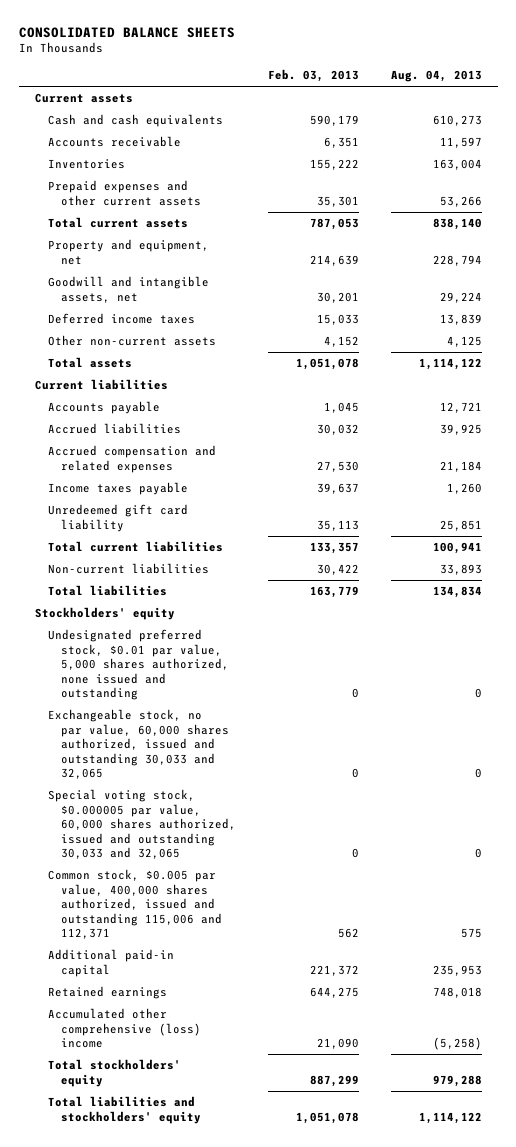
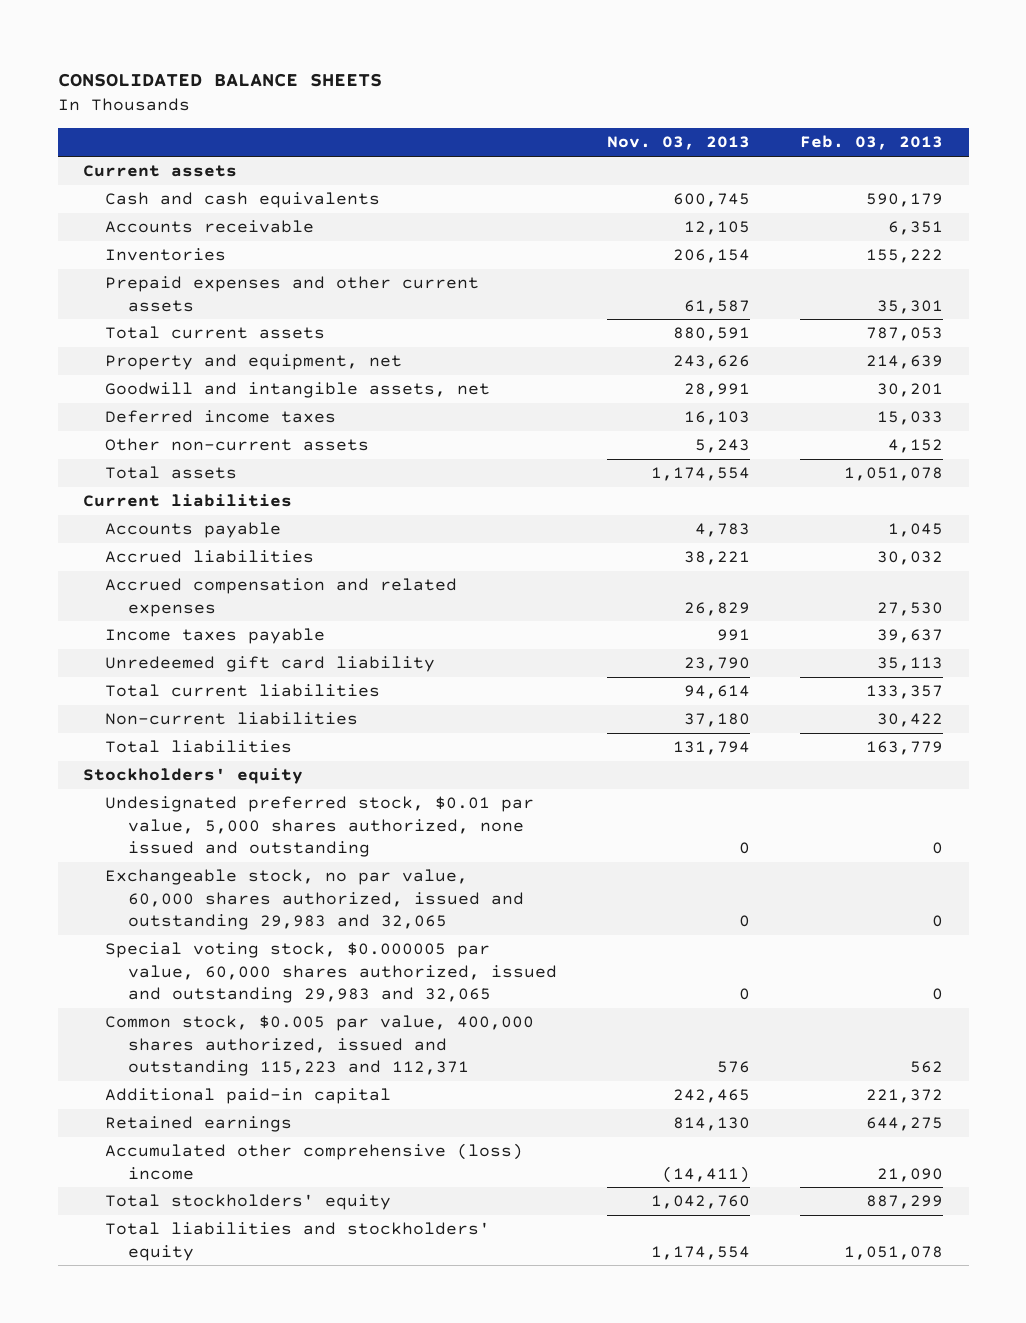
[390,70,482,83] Aug. 04, 2013 -> none
none -> [607,136,751,151] Nov. 03, 2013
[47,709,230,780] Exchangeable stock, no par value, 60,000 shares authorized, issued and outstanding 30,033 and 32,065 -> [105,869,524,931] Exchangeable stock, no par value, 60,000 shares authorized, issued and outstanding 29,983 and 32,065
[47,789,237,860] Special voting stock, $0.000005 par value, 60,000 shares authorized, issued and outstanding 30,033 and 32,065 -> [105,942,557,1004] Special voting stock, $0.000005 par value, 60,000 shares authorized, issued and outstanding 29,983 and 32,065
[47,869,223,940] Common stock, $0.005 par value, 400,000 shares authorized, issued and outstanding 115,006 and 112,371 -> [105,1015,535,1077] Common stock, $0.005 par value, 400,000 shares authorized, issued and outstanding 115,223 and 112,371

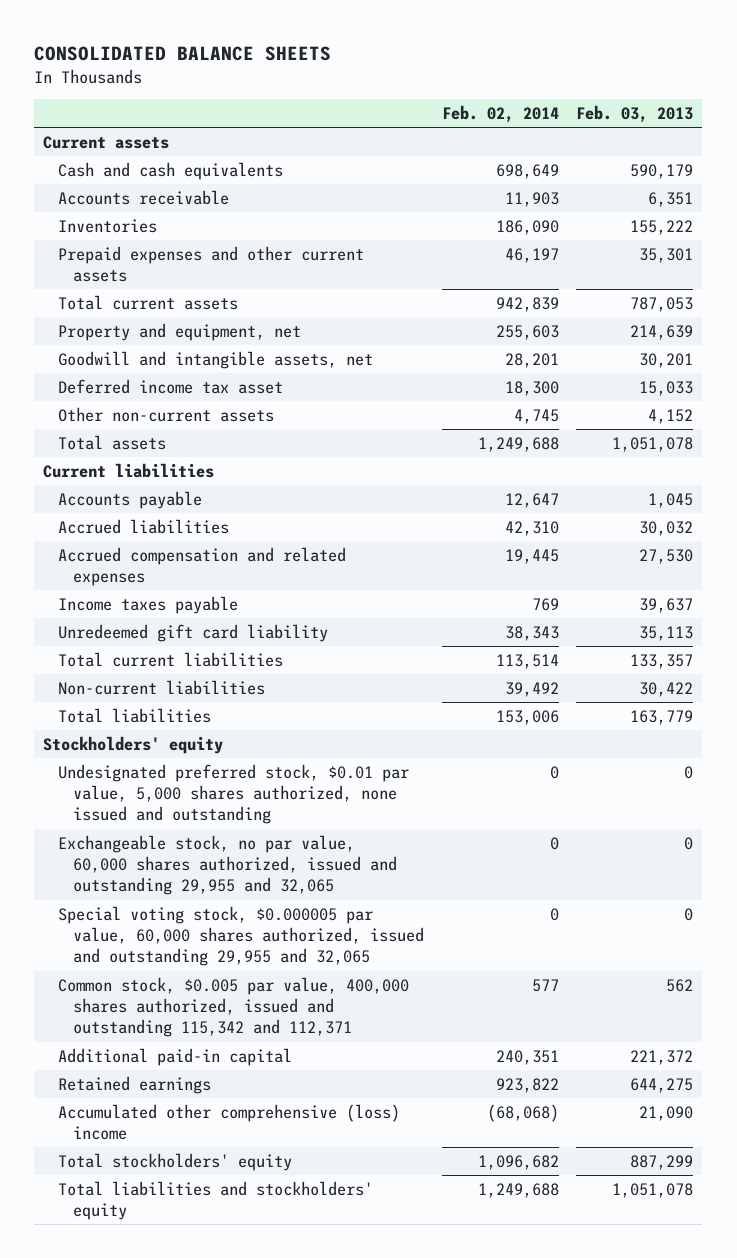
[607,136,751,151] Nov. 03, 2013 -> none
none -> [441,105,559,124] Feb. 02, 2014
[105,410,337,424] Deferred income taxes -> [57,378,283,394] Deferred income tax asset
[105,869,524,931] Exchangeable stock, no par value, 60,000 shares authorized, issued and outstanding 29,983 and 32,065 -> [57,834,397,896] Exchangeable stock, no par value, 60,000 shares authorized, issued and outstanding 29,955 and 32,065
[105,942,557,1004] Special voting stock, $0.000005 par value, 60,000 shares authorized, issued and outstanding 29,983 and 32,065 -> [57,905,424,967] Special voting stock, $0.000005 par value, 60,000 shares authorized, issued and outstanding 29,955 and 32,065
[105,1015,535,1077] Common stock, $0.005 par value, 400,000 shares authorized, issued and outstanding 115,223 and 112,371 -> [57,976,409,1038] Common stock, $0.005 par value, 400,000 shares authorized, issued and outstanding 115,342 and 112,371

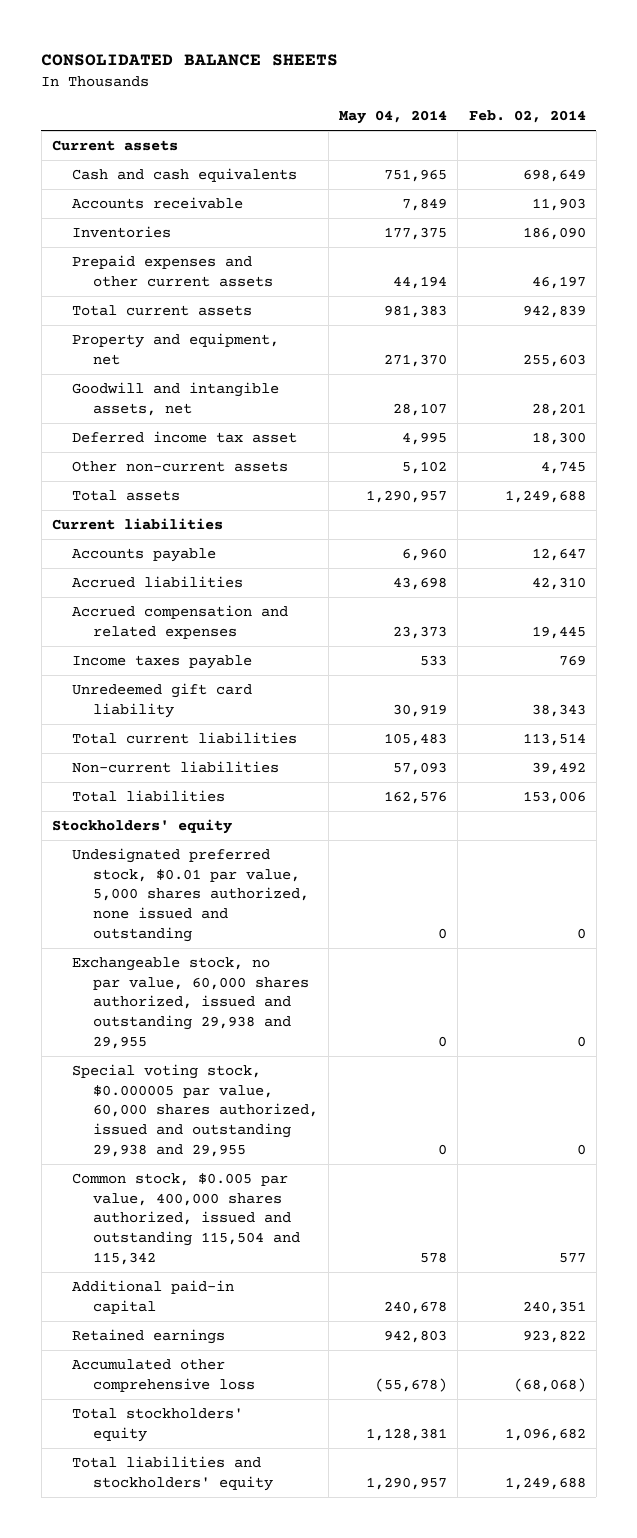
[576,105,694,124] Feb. 03, 2013 -> none
none -> [339,110,448,125] May 04, 2014
[57,834,397,896] Exchangeable stock, no par value, 60,000 shares authorized, issued and outstanding 29,955 and 32,065 -> [72,956,310,1049] Exchangeable stock, no par value, 60,000 shares authorized, issued and outstanding 29,938 and 29,955
[57,905,424,967] Special voting stock, $0.000005 par value, 60,000 shares authorized, issued and outstanding 29,955 and 32,065 -> [72,1063,319,1157] Special voting stock, $0.000005 par value, 60,000 shares authorized, issued and outstanding 29,938 and 29,955
[57,976,409,1038] Common stock, $0.005 par value, 400,000 shares authorized, issued and outstanding 115,342 and 112,371 -> [72,1172,301,1265] Common stock, $0.005 par value, 400,000 shares authorized, issued and outstanding 115,504 and 115,342
[57,1103,400,1141] Accumulated other comprehensive (loss) income -> [72,1358,256,1392] Accumulated other comprehensive loss

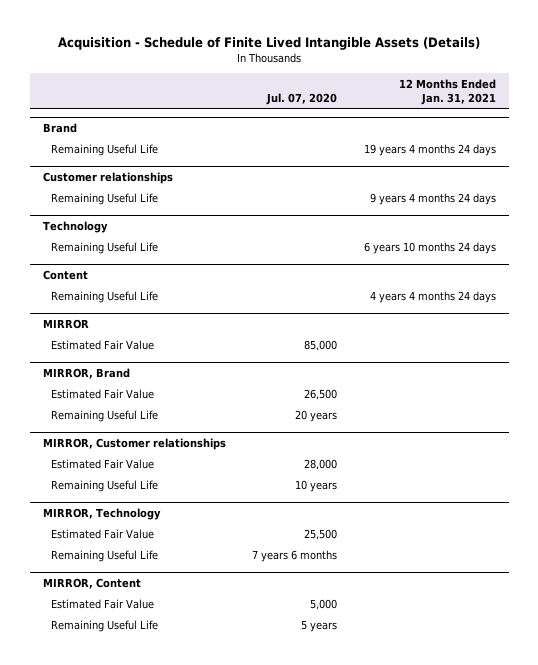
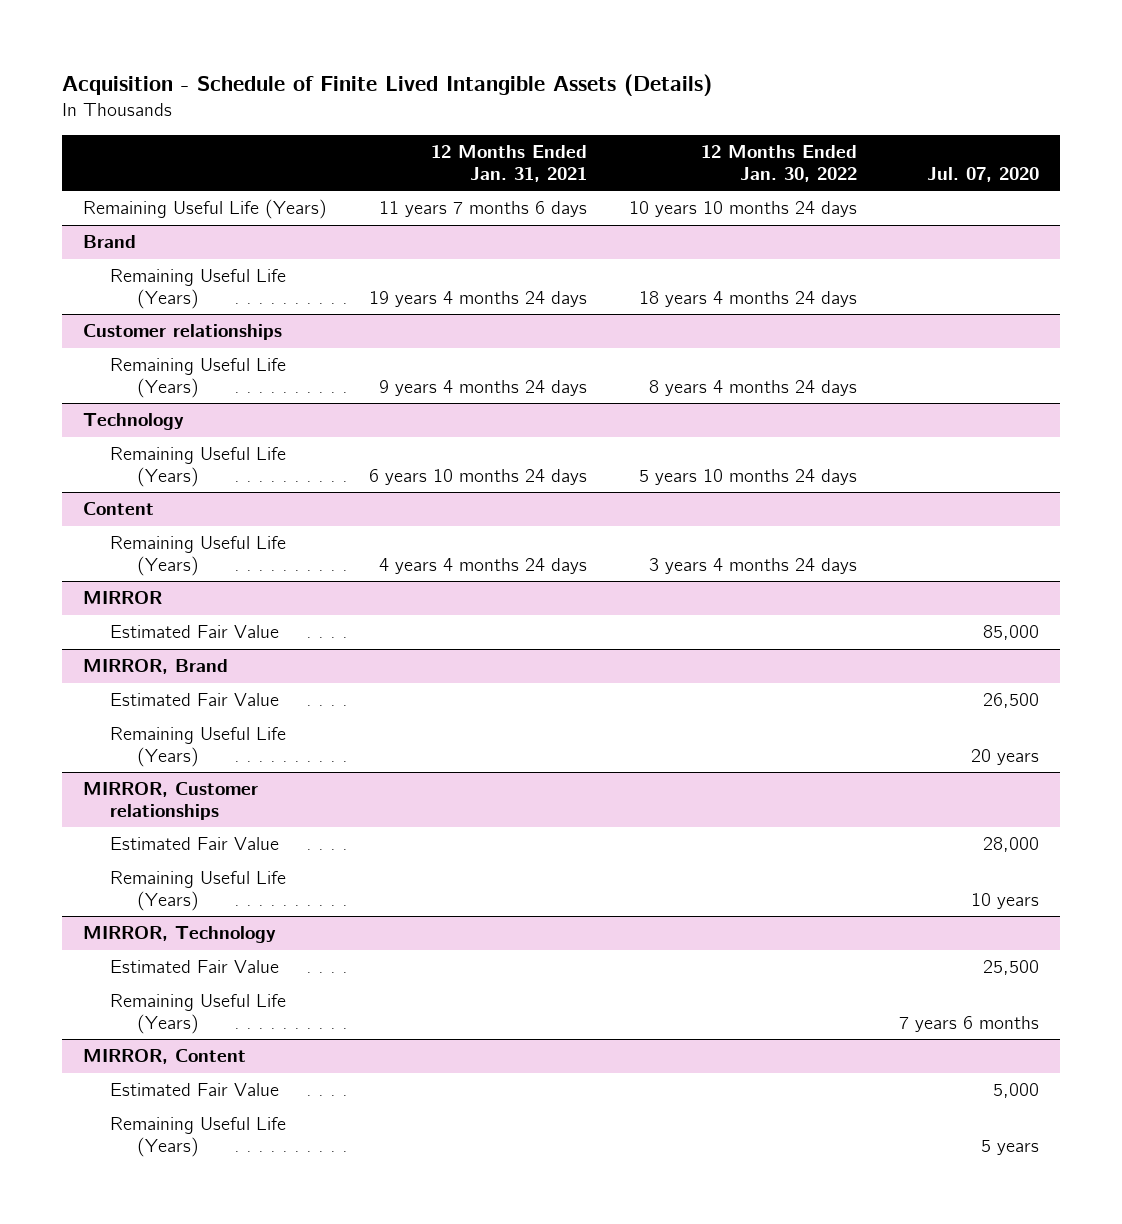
none -> [701,145,858,182] 12 Months Ended Jan. 30, 2022
none -> [83,199,328,220] Remaining Useful Life (Years)
[50,143,158,156] Remaining Useful Life -> [110,269,287,309] Remaining Useful Life (Years)
[50,192,158,205] Remaining Useful Life -> [110,358,287,398] Remaining Useful Life (Years)
[50,241,158,254] Remaining Useful Life -> [110,447,287,487] Remaining Useful Life (Years)
[50,290,158,303] Remaining Useful Life -> [110,536,287,576] Remaining Useful Life (Years)
[50,409,158,422] Remaining Useful Life -> [110,727,287,767] Remaining Useful Life (Years)
[50,479,158,492] Remaining Useful Life -> [110,871,287,911] Remaining Useful Life (Years)
[50,549,158,562] Remaining Useful Life -> [110,994,287,1034] Remaining Useful Life (Years)
[50,619,158,632] Remaining Useful Life -> [110,1117,287,1157] Remaining Useful Life (Years)

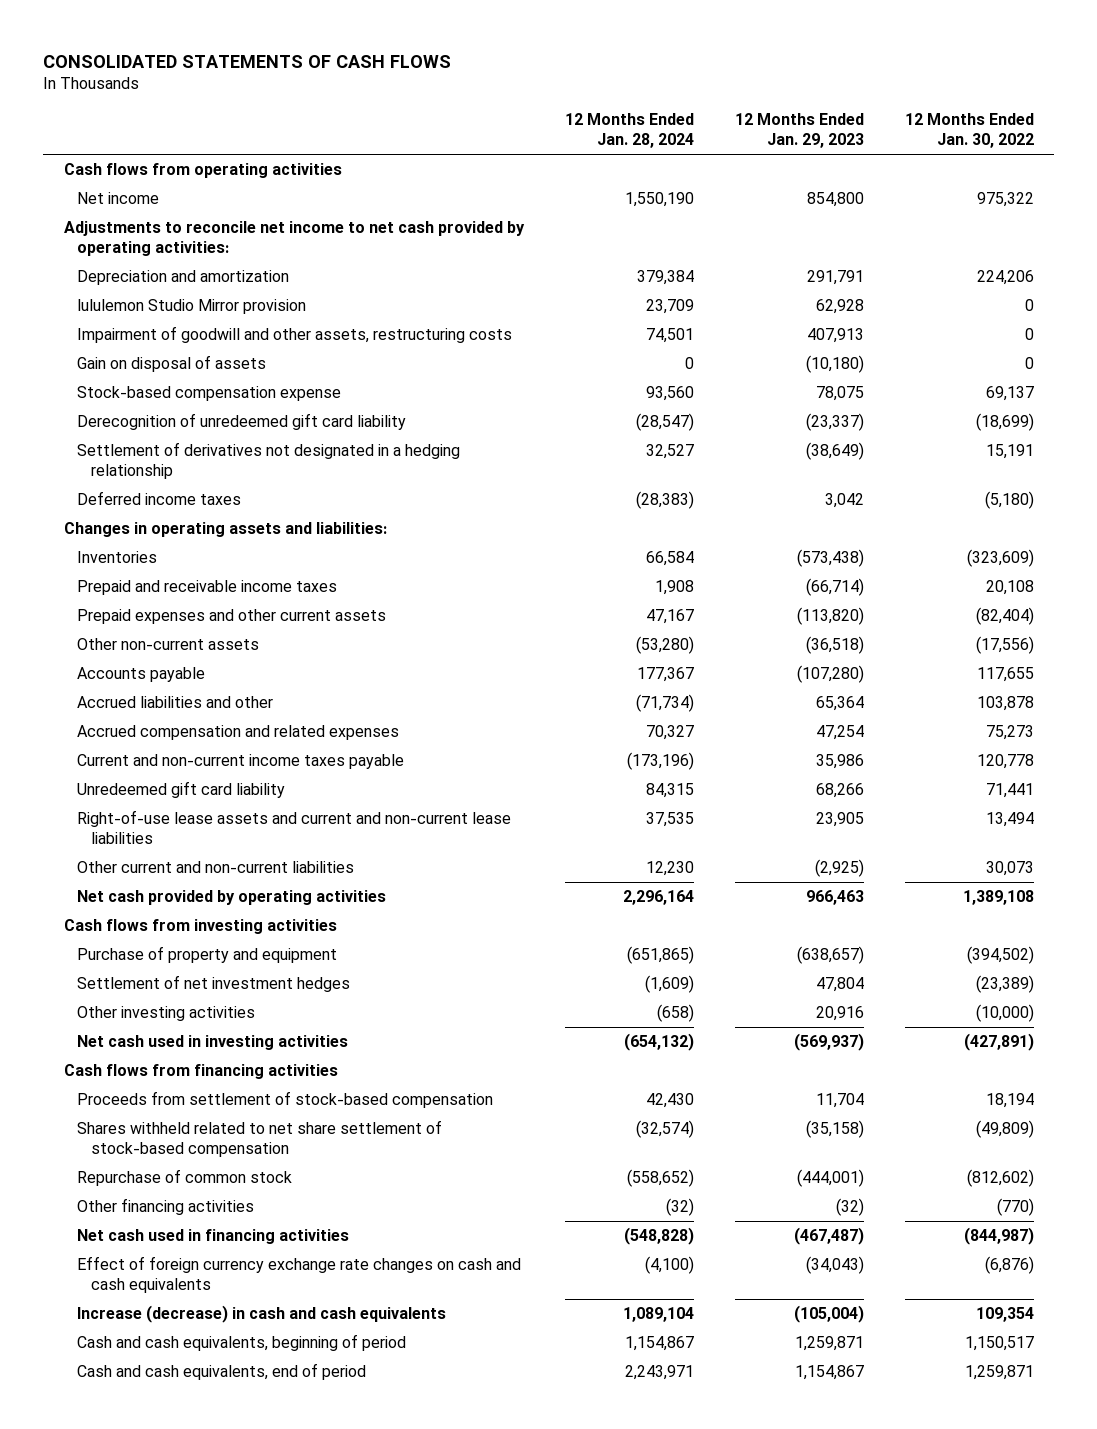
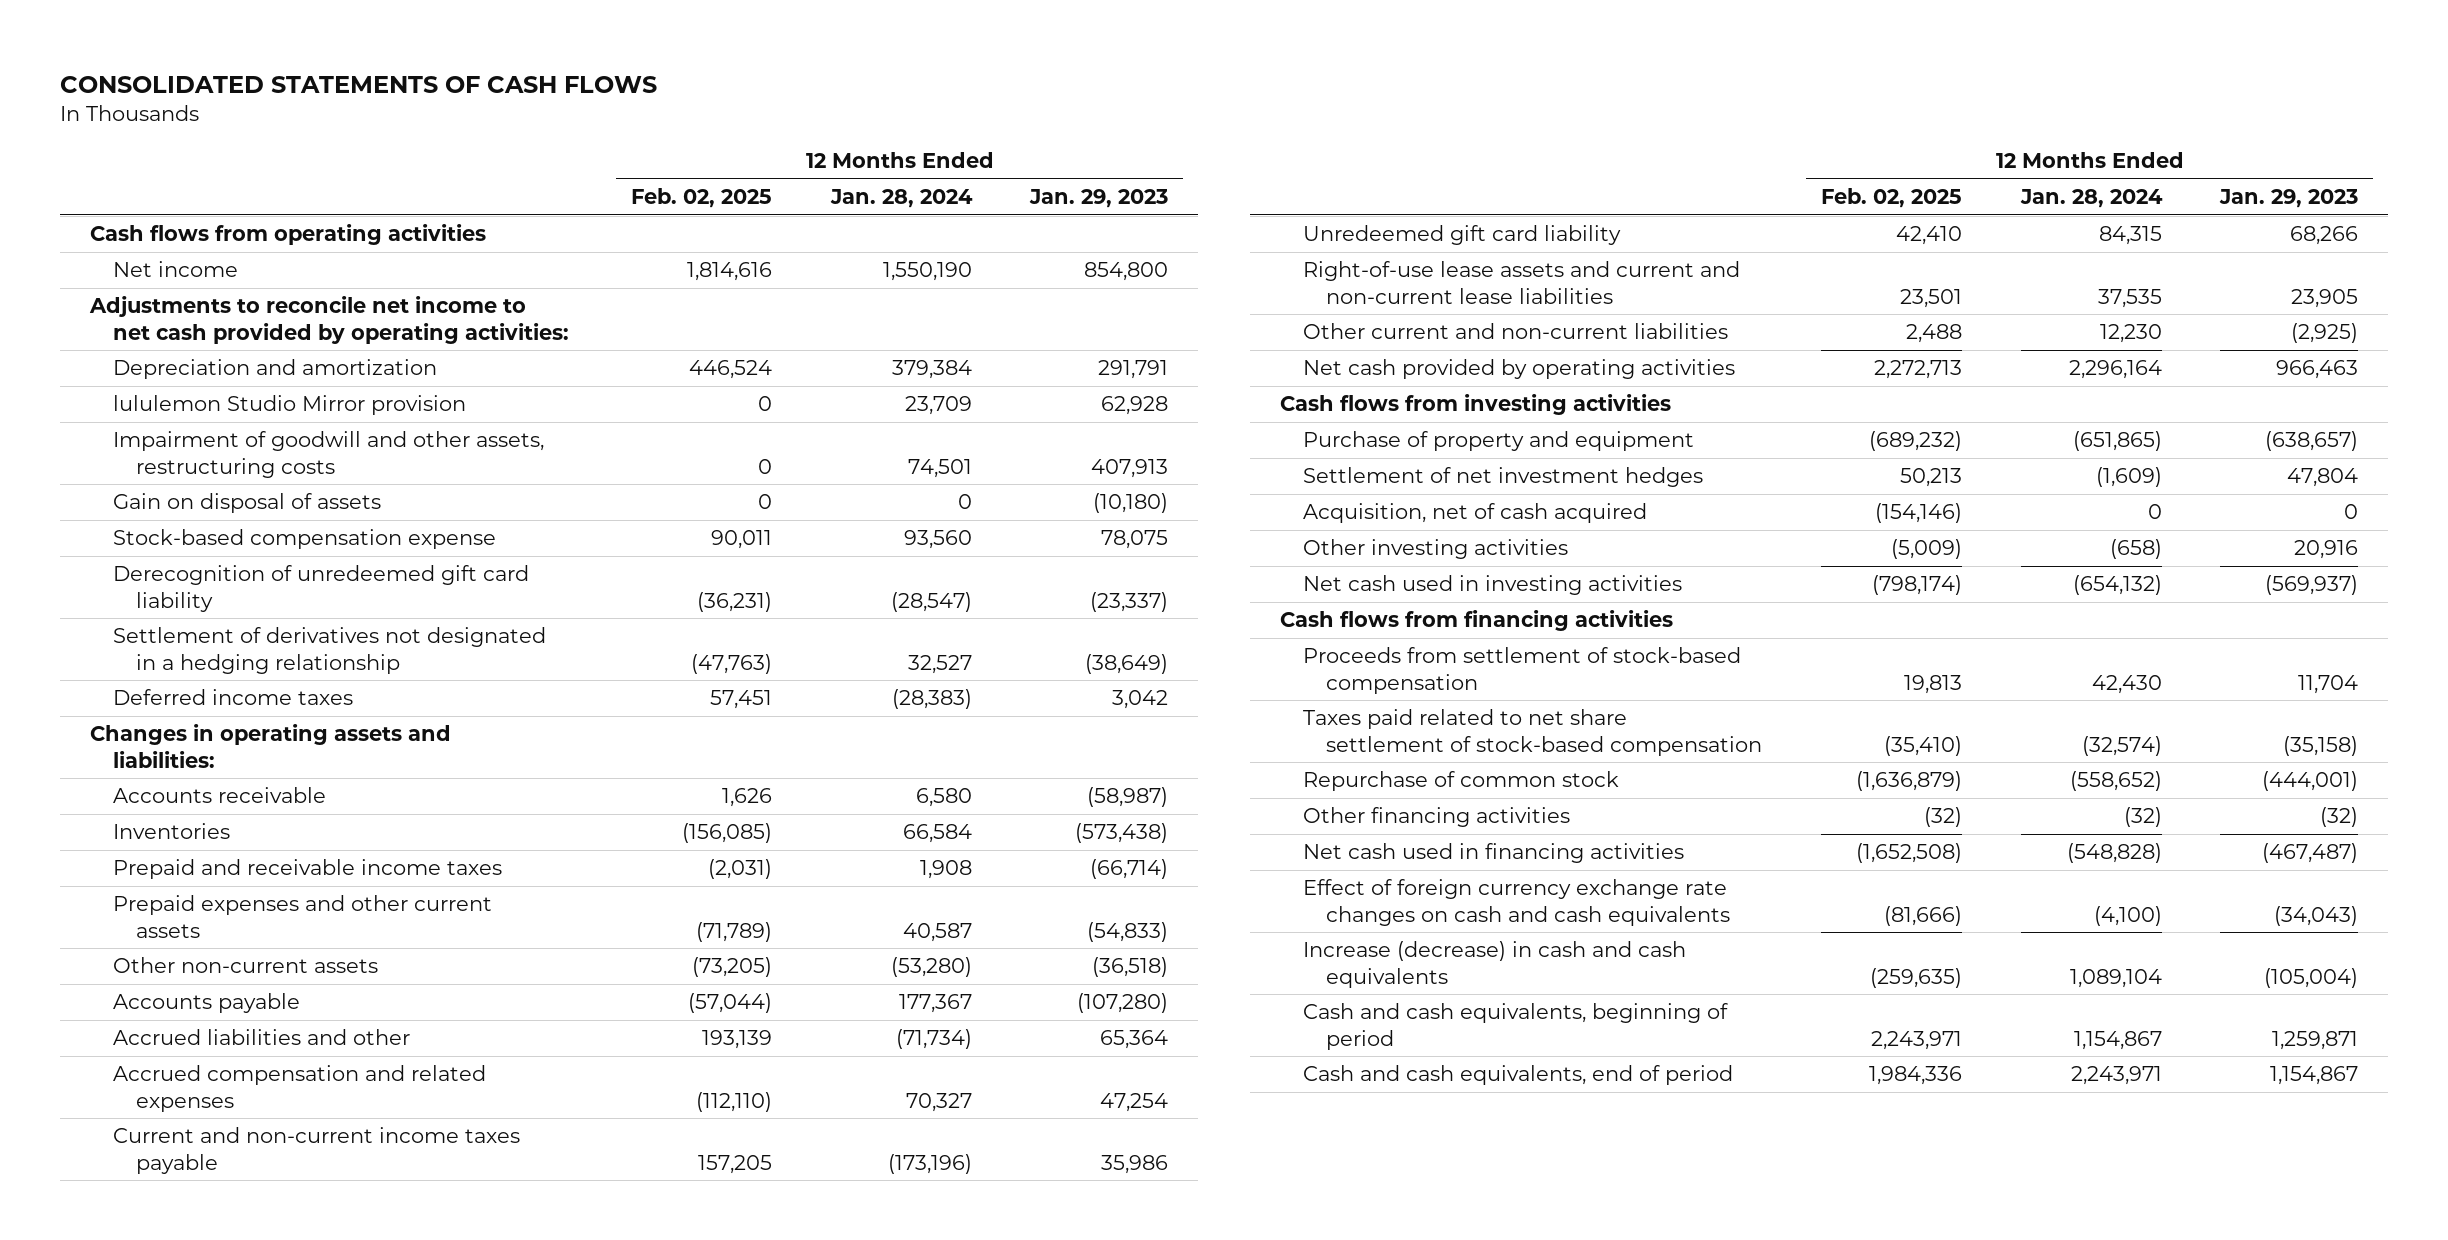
[904,113,1034,149] 12 Months Ended Jan. 30, 2022 -> none
none -> [631,188,773,209] Feb. 02, 2025
none -> [113,787,327,804] Accounts receivable
[645,609,694,625] 47,167 -> [902,922,972,942] 40,587
[796,607,864,626] (113,820) -> [1087,921,1169,942] (54,833)
none -> [1302,503,1647,524] Acquisition, net of cash acquired
[77,1120,443,1158] Shares withheld related to net share settlement of stock-based compensation -> [1302,709,1763,756] Taxes paid related to net share settlement of stock-based compensation

